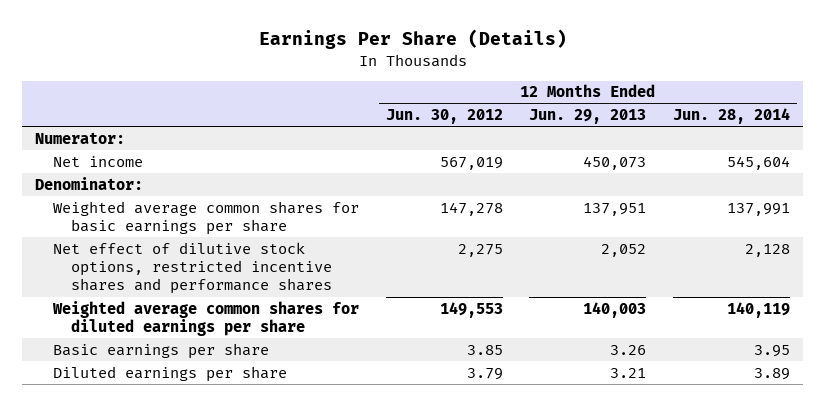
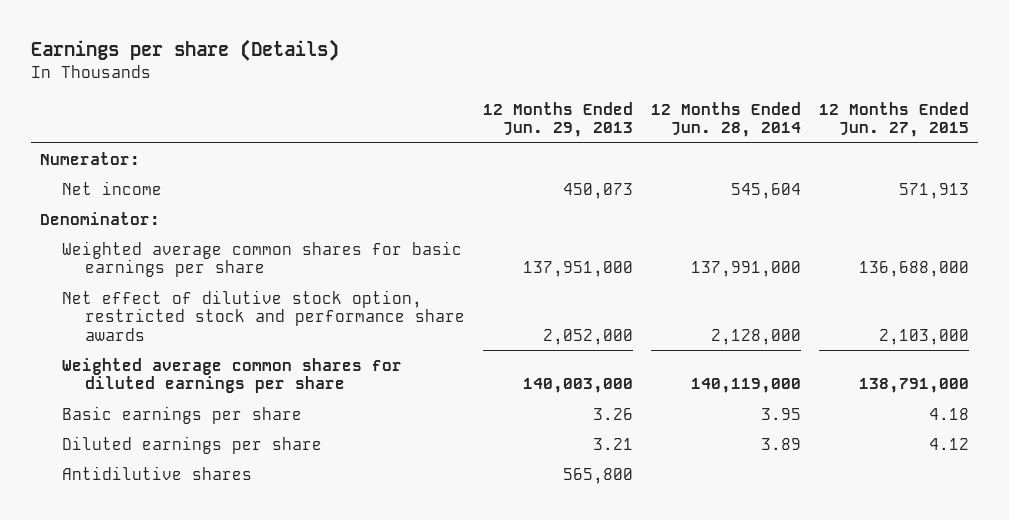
[258,29,567,50] Earnings Per Share (Details) -> [31,39,340,62] Earnings per share (Details)
[385,109,503,125] Jun. 30, 2012 -> none
none -> [818,101,969,138] 12 Months Ended Jun. 27, 2015
[583,202,647,216] 137,951 -> [522,261,633,278] 137,951,000
[726,202,790,216] 137,991 -> [690,261,801,278] 137,991,000
[53,241,333,295] Net effect of dilutive stock options, restricted incentive shares and performance shares -> [62,289,465,341] Net effect of dilutive stock option, restricted stock and performance share awards
[601,243,647,257] 2,052 -> [542,328,633,345] 2,052,000
[744,243,790,257] 2,128 -> [710,328,801,345] 2,128,000
[583,301,647,318] 140,003 -> [522,378,633,394] 140,003,000
[726,301,790,318] 140,119 -> [690,378,801,394] 140,119,000
none -> [62,465,253,480] Antidilutive shares

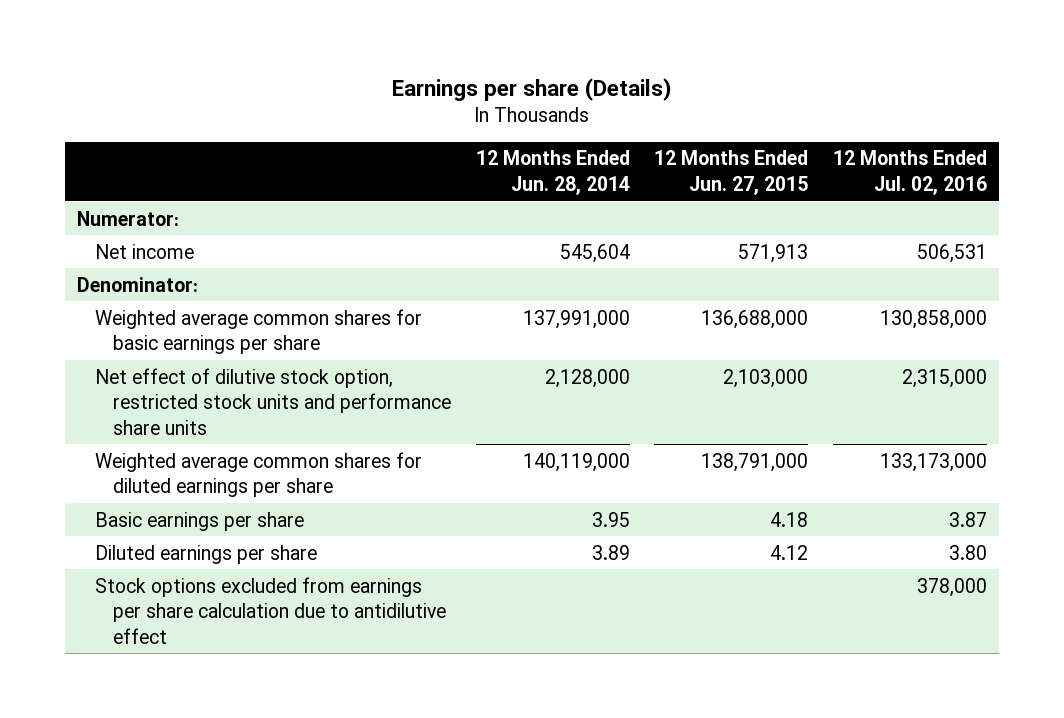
[482,101,633,138] 12 Months Ended Jun. 29, 2013 -> none
none -> [832,150,987,196] 12 Months Ended Jul. 02, 2016
[62,289,465,341] Net effect of dilutive stock option, restricted stock and performance share awards -> [95,367,451,435] Net effect of dilutive stock option, restricted stock units and performance share units
[62,465,253,480] Antidilutive shares -> [95,576,446,644] Stock options excluded from earnings per share calculation due to antidilutive effect

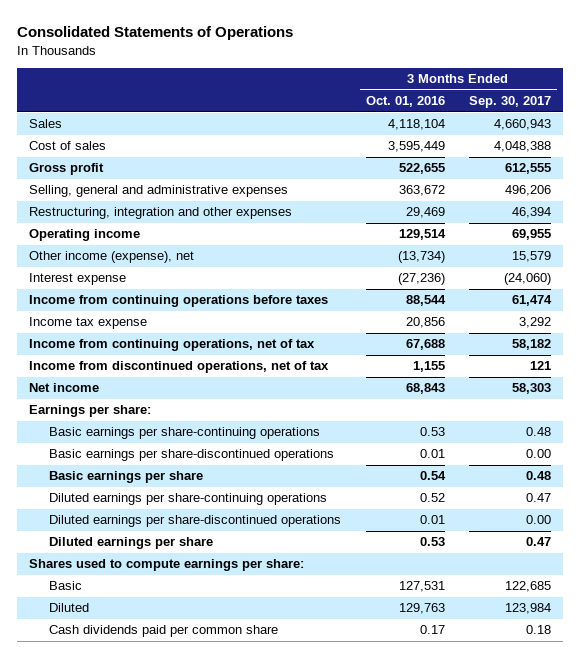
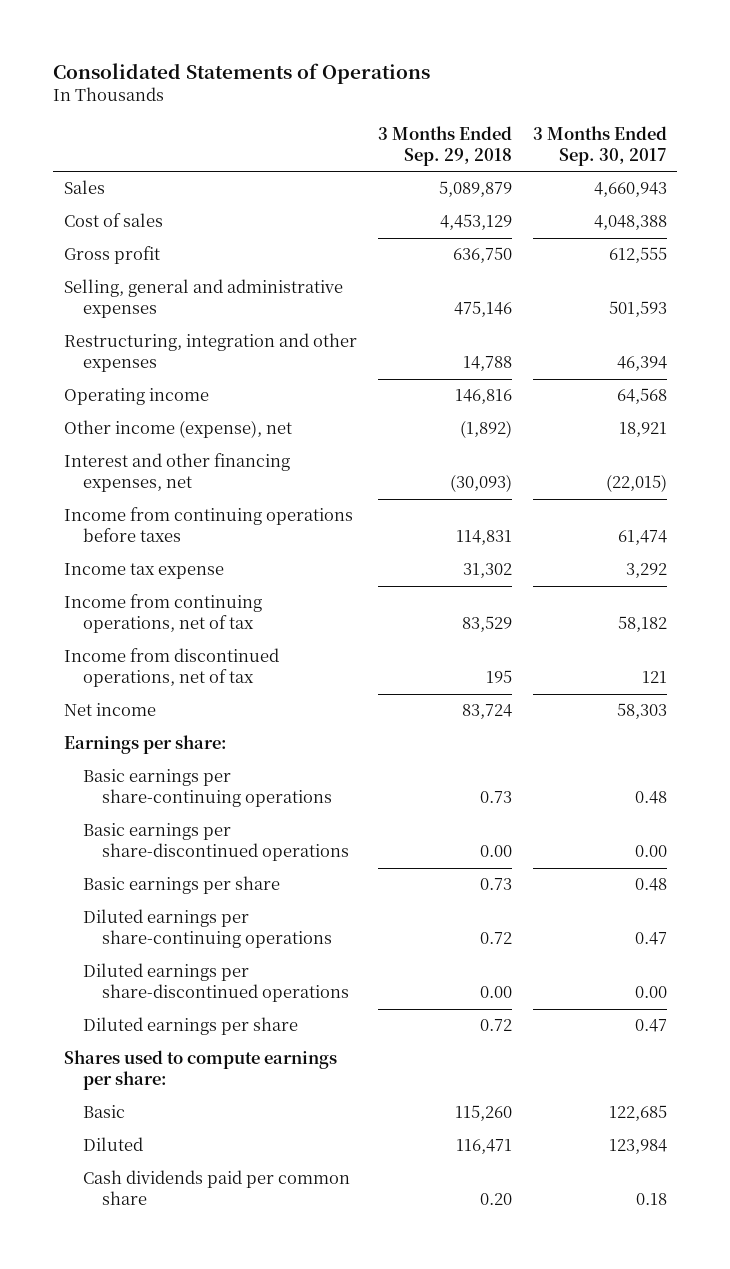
[365,96,445,108] Oct. 01, 2016 -> none
none -> [377,126,512,167] 3 Months Ended Sep. 29, 2018
[504,185,551,197] 496,206 -> [608,301,667,318] 501,593
[28,273,126,286] Interest expense -> none
[511,229,551,241] 69,955 -> [616,388,667,405] 64,568
[511,251,551,263] 15,579 -> [618,422,667,438] 18,921
none -> [63,453,290,493] Interest and other financing expenses, net

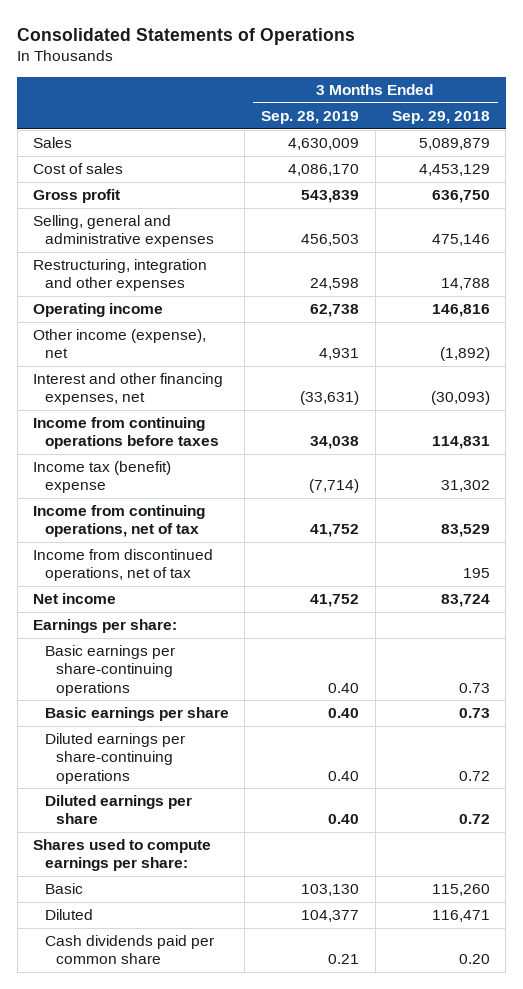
[532,126,667,167] 3 Months Ended Sep. 30, 2017 -> none
none -> [261,111,360,125] Sep. 28, 2019
[63,563,224,580] Income tax expense -> [33,461,172,494] Income tax (benefit) expense
[82,823,349,862] Basic earnings per share-discontinued operations -> none
[82,963,349,1003] Diluted earnings per share-discontinued operations -> none

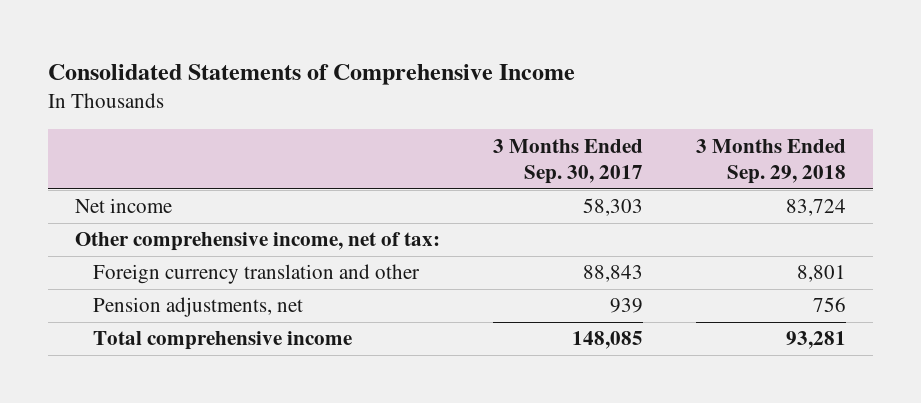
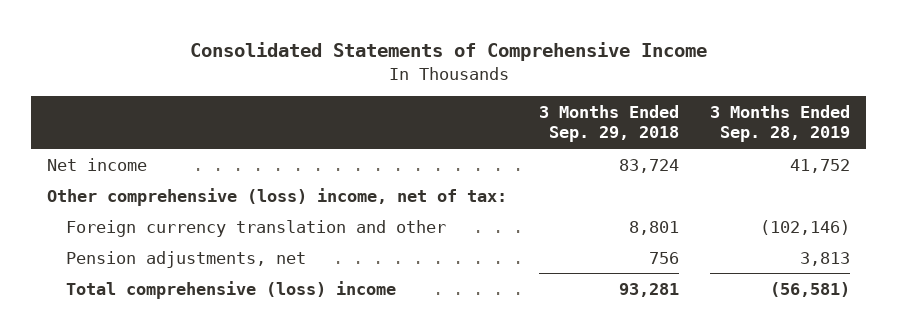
[492,138,643,184] 3 Months Ended Sep. 30, 2017 -> none
none -> [710,105,851,143] 3 Months Ended Sep. 28, 2019
[74,232,440,252] Other comprehensive income, net of tax: -> [47,187,508,206] Other comprehensive (loss) income, net of tax:
[92,331,352,351] Total comprehensive income -> [65,280,396,299] Total comprehensive (loss) income

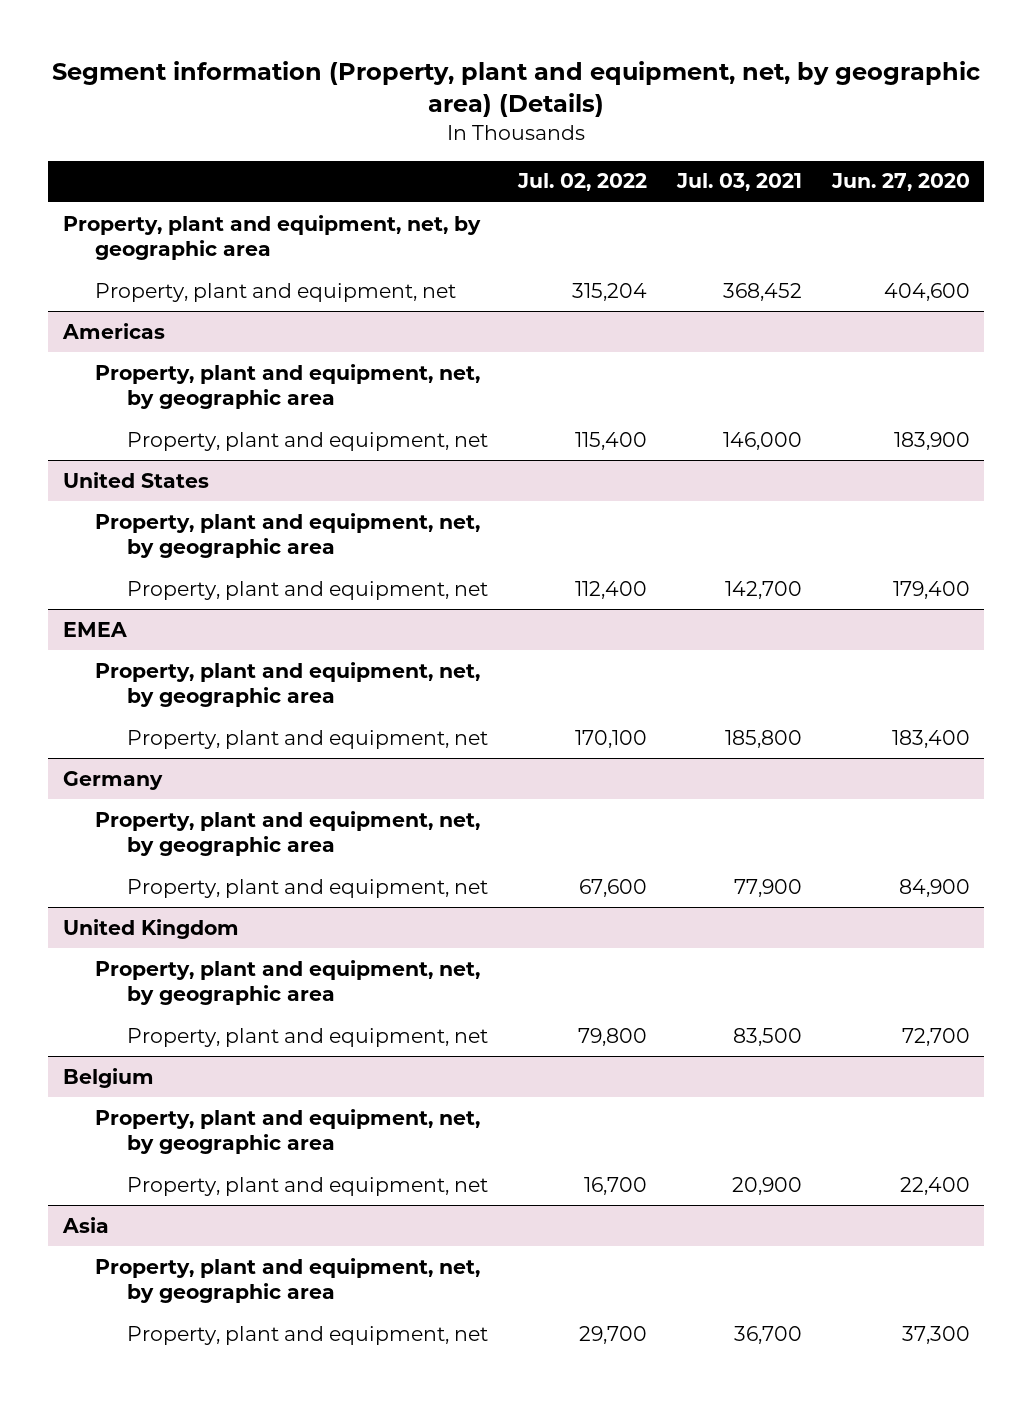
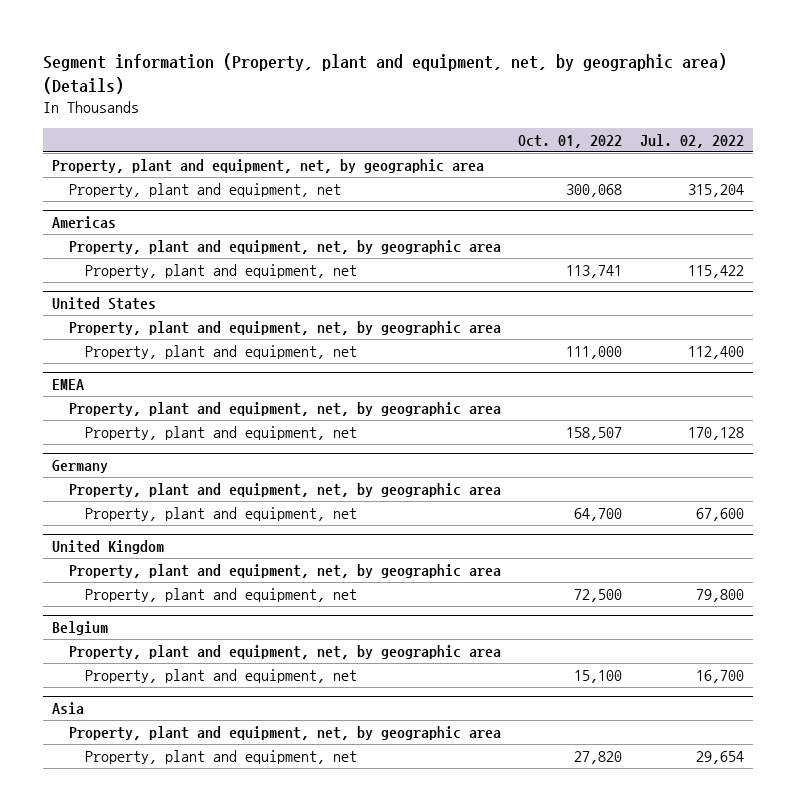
[675,173,802,192] Jul. 03, 2021 -> none
[830,173,970,192] Jun. 27, 2020 -> none
none -> [518,134,623,148] Oct. 01, 2022
[574,431,647,450] 115,400 -> [688,264,745,278] 115,422
[574,729,647,748] 170,100 -> [688,426,745,440] 170,128
[578,1325,647,1344] 29,700 -> [696,750,745,764] 29,654

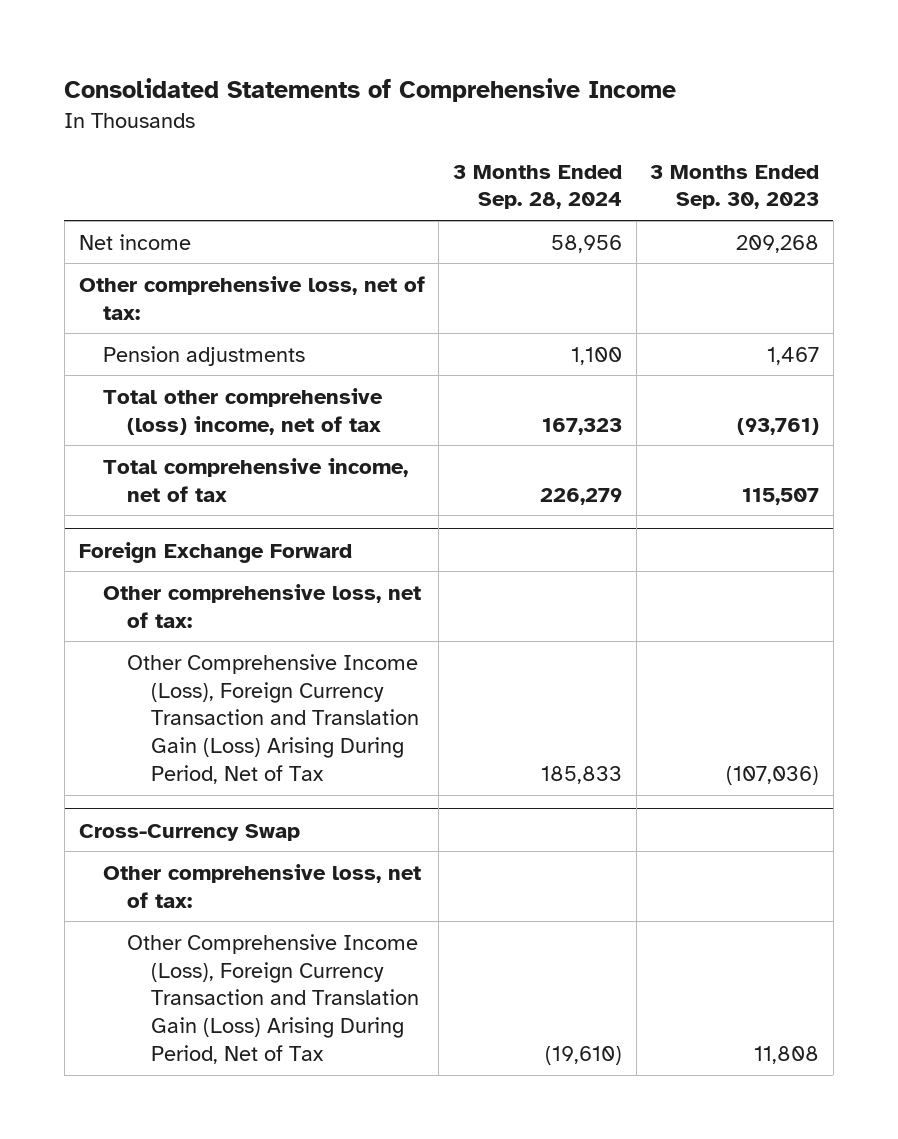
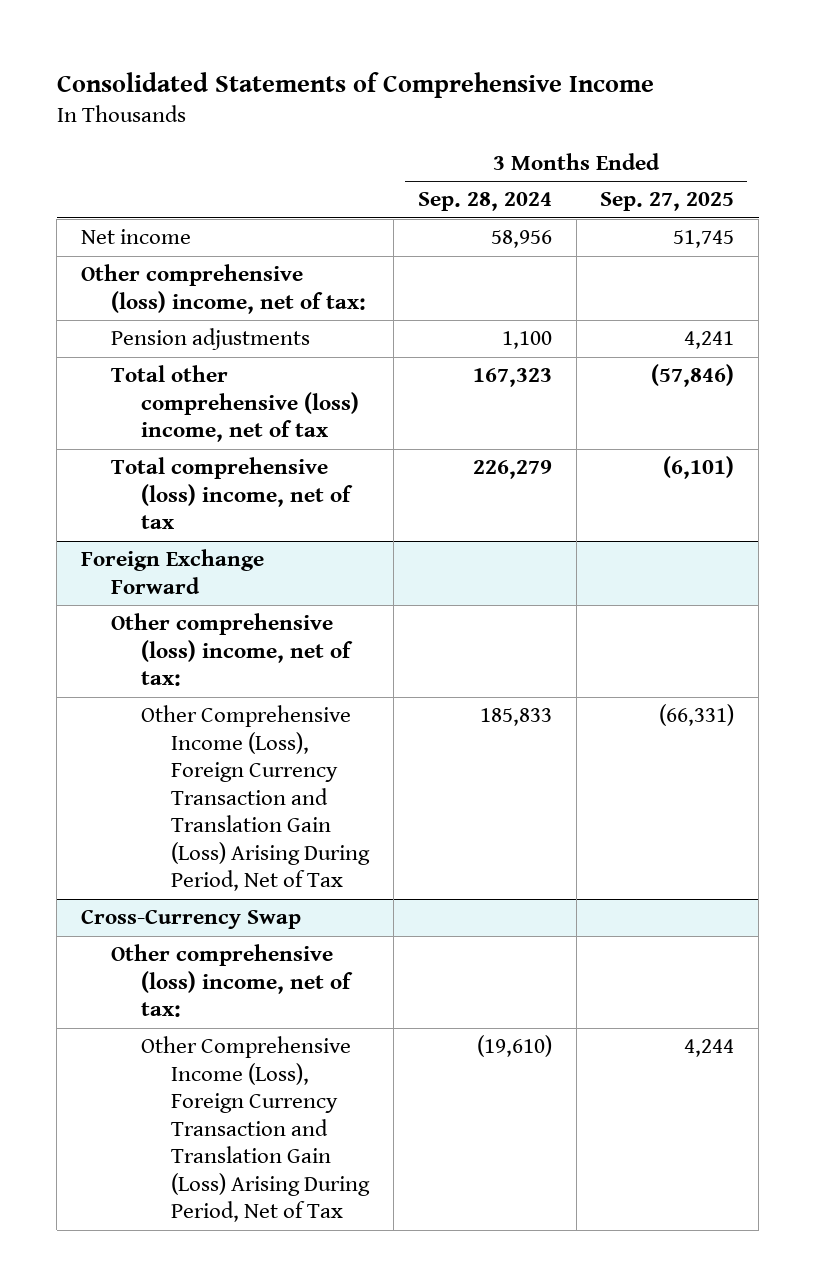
[650,164,820,210] 3 Months Ended Sep. 30, 2023 -> none
none -> [600,192,735,212] Sep. 27, 2025
[78,275,425,320] Other comprehensive loss, net of tax: -> [81,264,367,314] Other comprehensive (loss) income, net of tax:
[102,457,408,502] Total comprehensive income, net of tax -> [111,457,353,530] Total comprehensive (loss) income, net of tax
[102,583,421,628] Other comprehensive loss, net of tax: -> [111,613,353,687] Other comprehensive (loss) income, net of tax:
[102,863,421,908] Other comprehensive loss, net of tax: -> [111,944,353,1018] Other comprehensive (loss) income, net of tax:

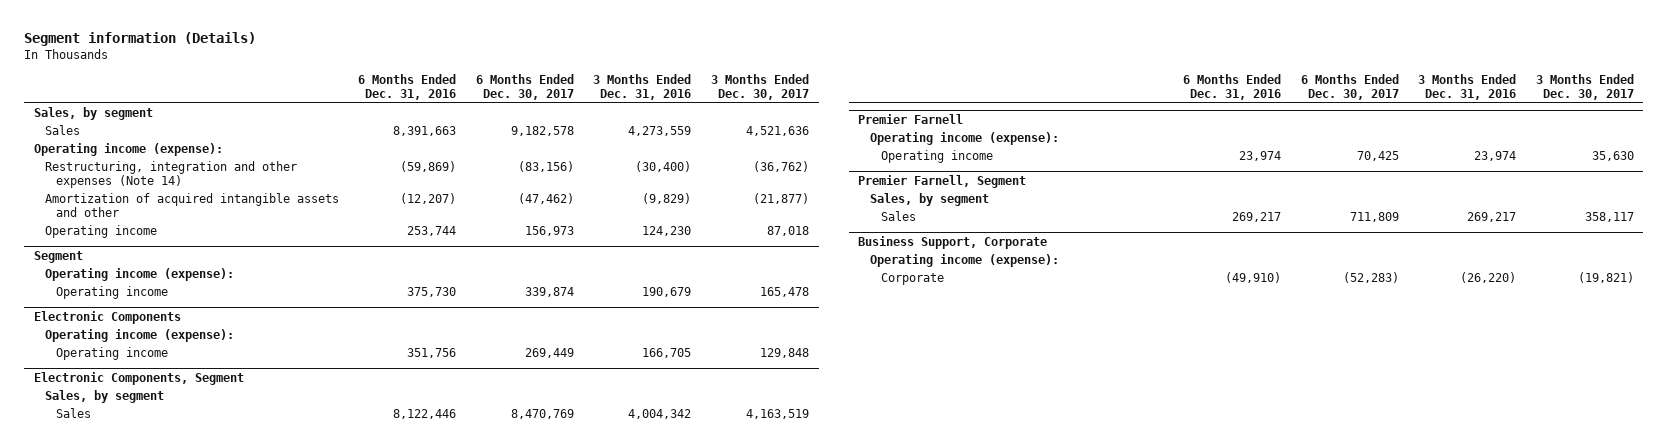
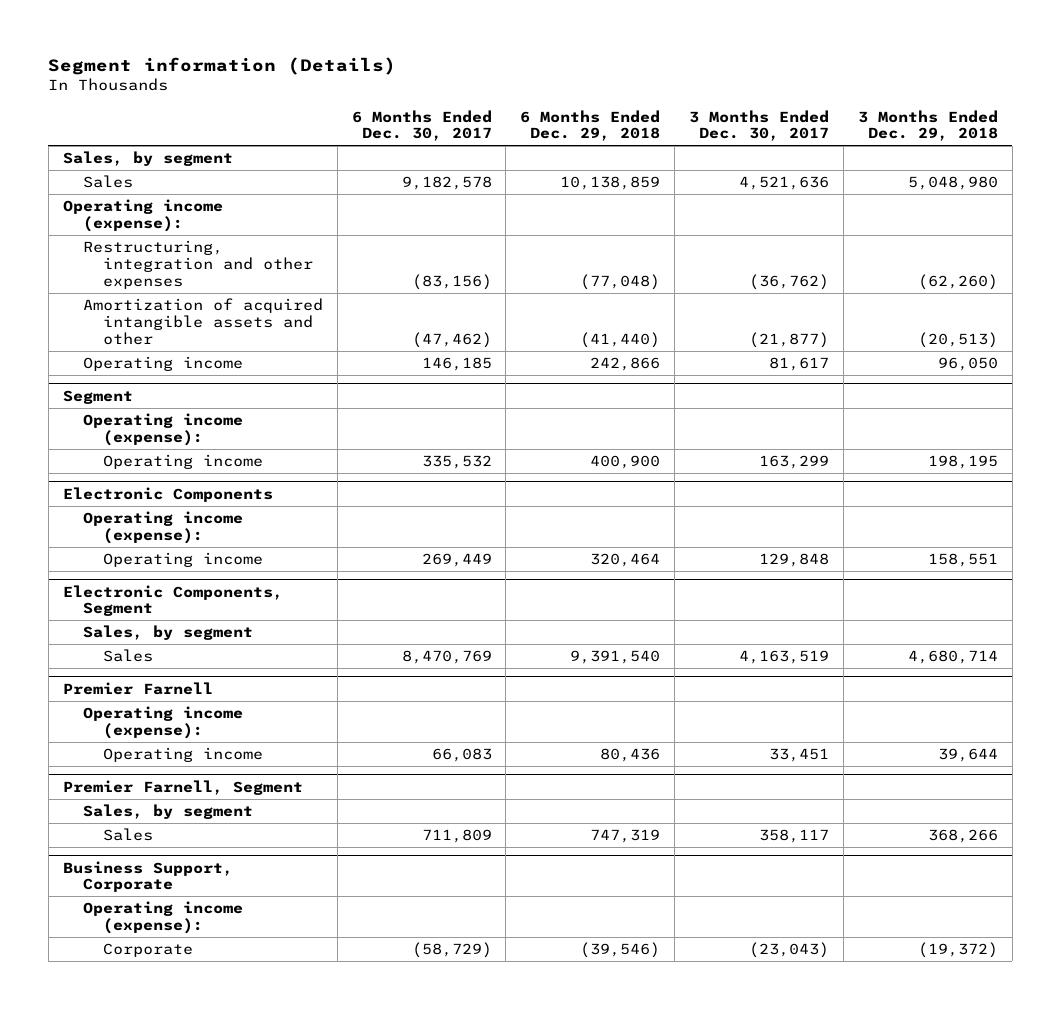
[358,74,457,101] 6 Months Ended Dec. 31, 2016 -> none
[593,74,692,101] 3 Months Ended Dec. 31, 2016 -> none
none -> [520,109,661,142] 6 Months Ended Dec. 29, 2018
none -> [857,109,998,142] 3 Months Ended Dec. 29, 2018
[44,161,297,189] Restructuring, integration and other expenses (Note 14) -> [82,240,314,289] Restructuring, integration and other expenses
[524,226,574,237] 156,973 -> [421,357,492,372] 146,185
[766,226,809,237] 87,018 -> [769,357,830,372] 81,617
[524,287,574,298] 339,874 -> [421,455,492,470] 335,532
[759,287,809,298] 165,478 -> [759,455,830,470] 163,299
[1356,151,1399,162] 70,425 -> [431,748,492,763] 66,083
[1591,151,1634,162] 35,630 -> [769,748,830,763] 33,451
[1342,272,1399,284] (52,283) -> [411,942,492,959] (58,729)
[1577,272,1634,284] (19,821) -> [749,942,830,959] (23,043)

